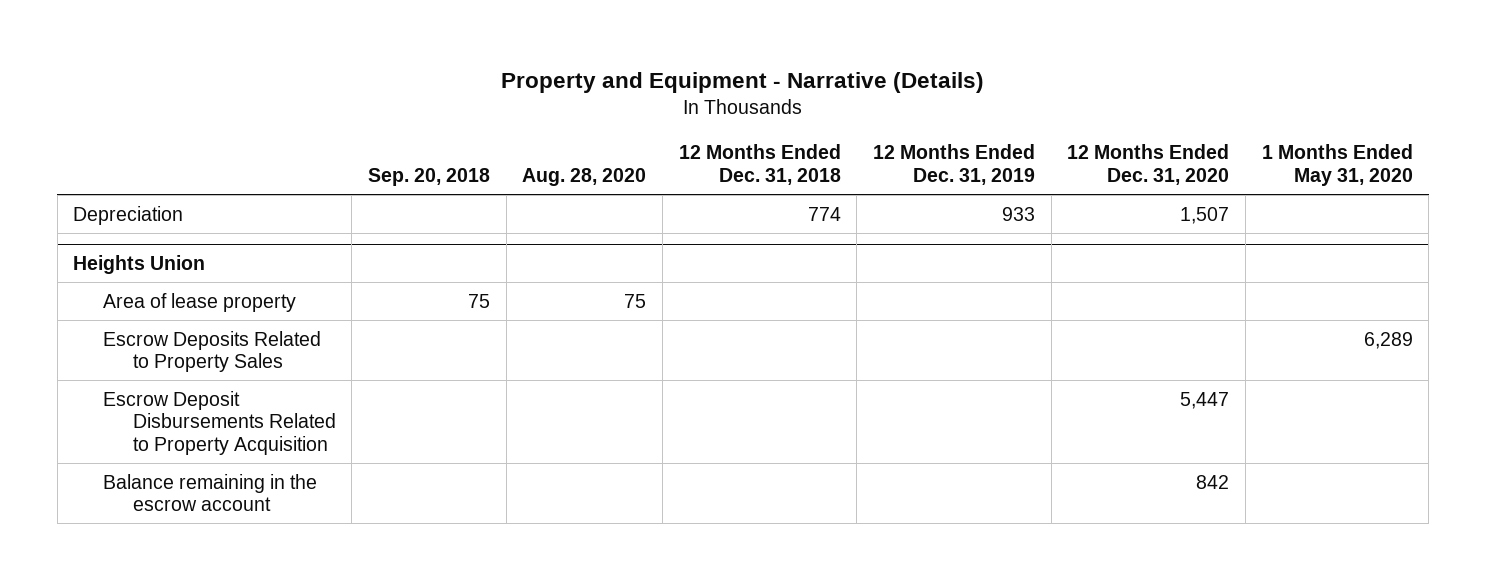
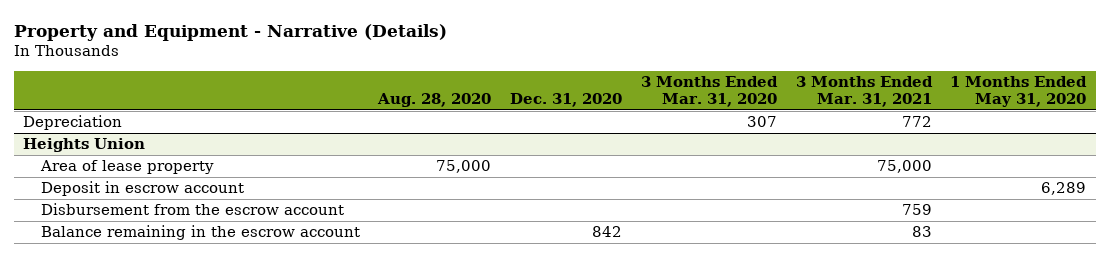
[368,168,491,187] Sep. 20, 2018 -> none
[678,144,841,186] 12 Months Ended Dec. 31, 2018 -> none
[873,144,1036,186] 12 Months Ended Dec. 31, 2019 -> none
[1067,144,1230,186] 12 Months Ended Dec. 31, 2020 -> none
none -> [510,93,623,108] Dec. 31, 2020
none -> [640,75,778,108] 3 Months Ended Mar. 31, 2020
none -> [795,75,933,108] 3 Months Ended Mar. 31, 2021
[624,293,647,308] 75 -> [436,160,492,174] 75,000
[103,330,322,373] Escrow Deposits Related to Property Sales -> [40,181,244,197] Deposit in escrow account
[103,390,336,456] Escrow Deposit Disbursements Related to Property Acquisition -> [40,203,344,216] Disbursement from the escrow account

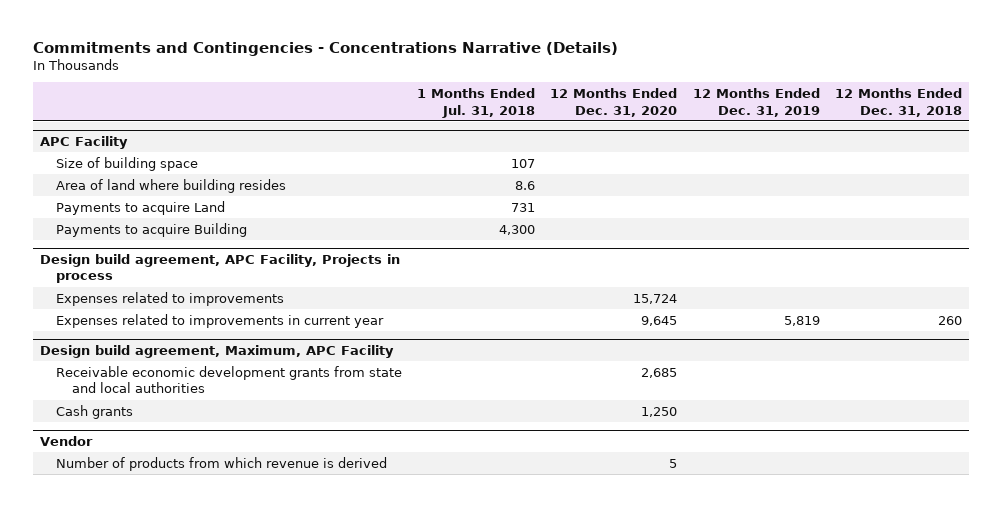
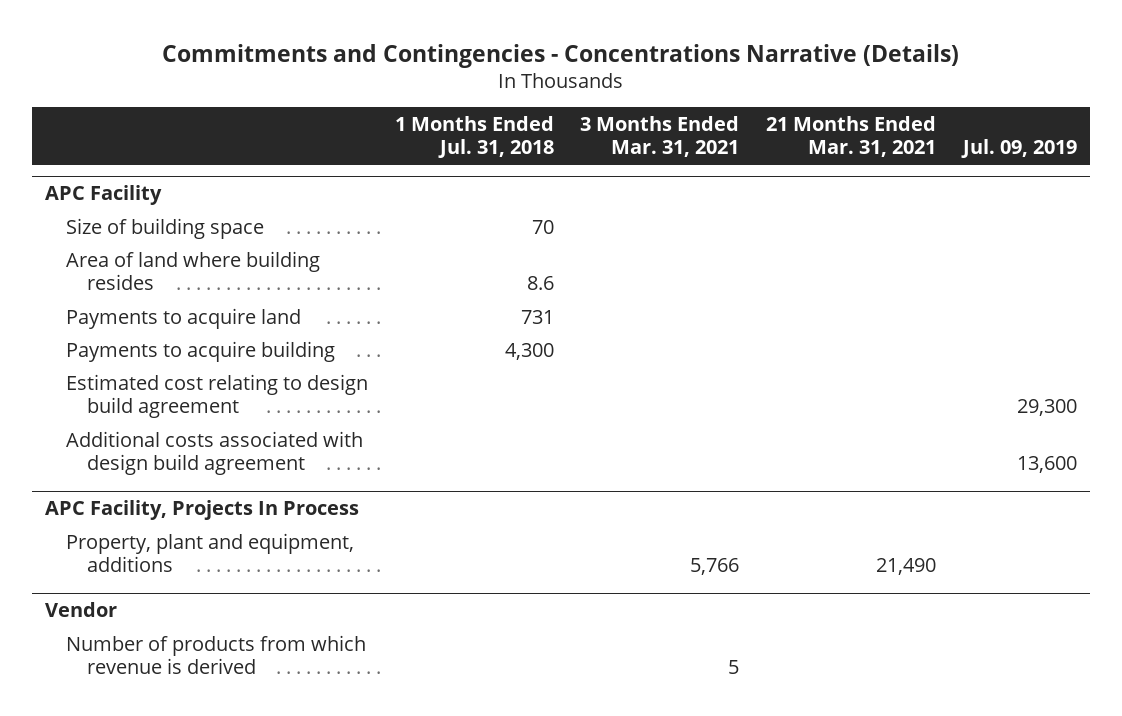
[550,88,678,117] 12 Months Ended Dec. 31, 2020 -> none
[692,88,820,117] 12 Months Ended Dec. 31, 2019 -> none
[834,88,962,117] 12 Months Ended Dec. 31, 2018 -> none
none -> [580,115,740,158] 3 Months Ended Mar. 31, 2021
none -> [766,115,937,158] 21 Months Ended Mar. 31, 2021
none -> [960,139,1077,159] Jul. 09, 2019
[511,158,536,168] 107 -> [531,219,554,234] 70
[56,291,285,306] Expenses related to improvements -> none
[40,344,395,358] Design build agreement, Maximum, APC Facility -> none
[56,365,403,394] Receivable economic development grants from state and local authorities -> none
[56,404,134,419] Cash grants -> none
[56,200,226,215] Payments to acquire Land -> [66,307,302,329] Payments to acquire land
[56,222,248,237] Payments to acquire Building -> [66,340,336,362] Payments to acquire building
none -> [66,373,369,418] Estimated cost relating to design build agreement
none -> [66,430,364,475] Additional costs associated with design build agreement
[40,253,401,284] Design build agreement, APC Facility, Projects in process -> [45,500,360,521] APC Facility, Projects In Process
[56,313,385,328] Expenses related to improvements in current year -> [66,532,355,572] Property, plant and equipment, additions

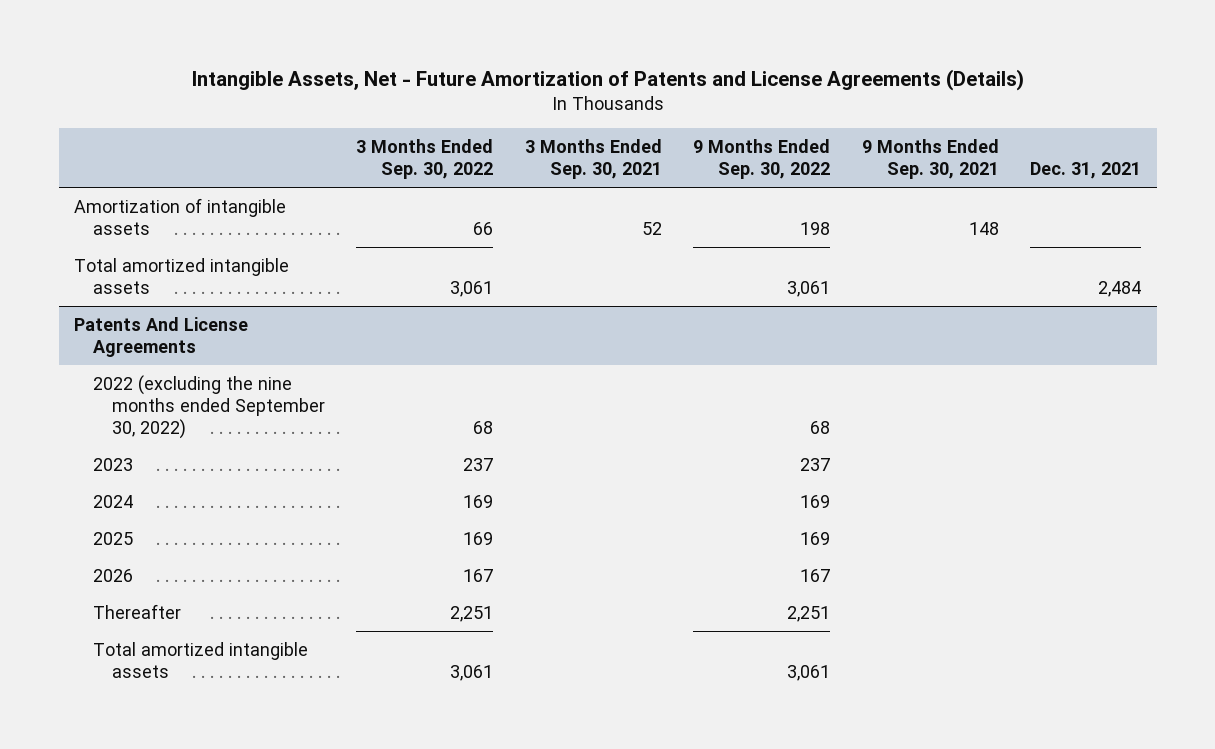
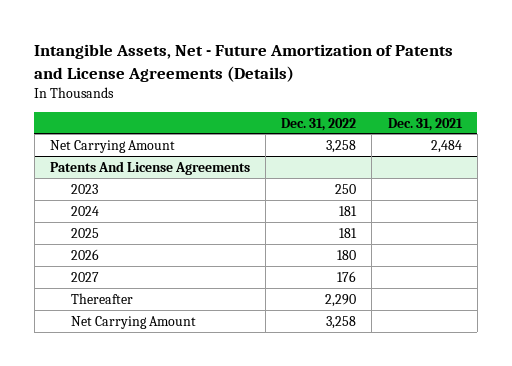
[356,138,494,180] 3 Months Ended Sep. 30, 2022 -> none
[524,138,662,180] 3 Months Ended Sep. 30, 2021 -> none
[693,138,831,180] 9 Months Ended Sep. 30, 2022 -> none
[861,138,999,180] 9 Months Ended Sep. 30, 2021 -> none
none -> [281,117,357,131] Dec. 31, 2022
[74,197,287,235] Amortization of intangible assets -> none
[74,257,290,294] Total amortized intangible assets -> [49,139,175,153] Net Carrying Amount
[92,374,325,440] 2022 (excluding the nine months ended September 30, 2022) -> none
none -> [70,271,99,282] 2027
[92,641,308,678] Total amortized intangible assets -> [70,315,196,329] Net Carrying Amount

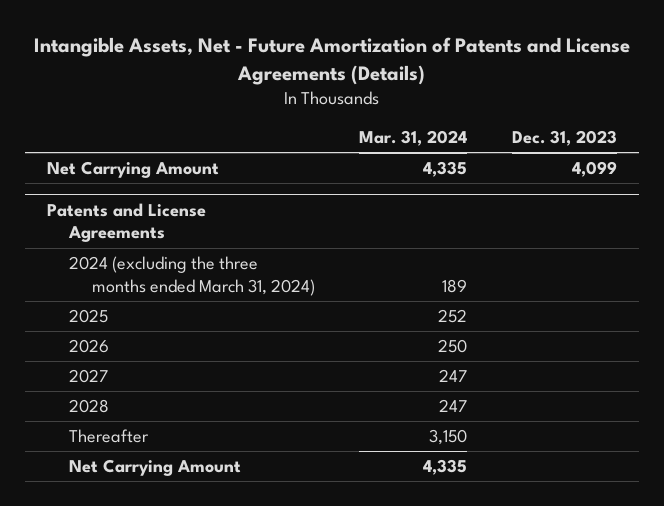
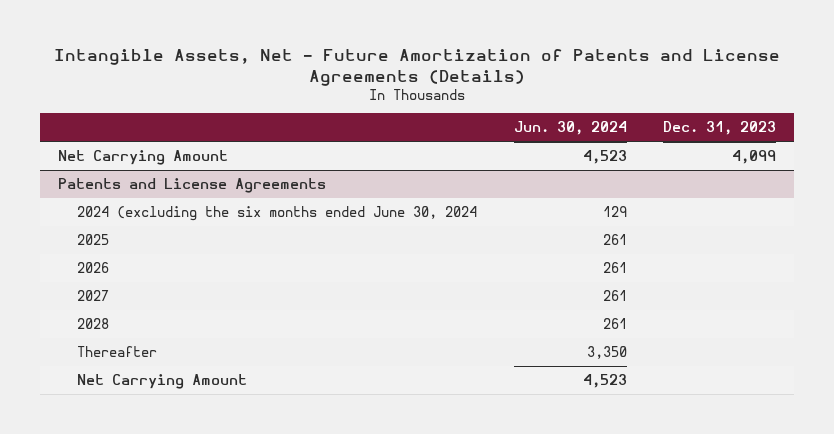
[359,129,468,146] Mar. 31, 2024 -> none
none -> [513,121,627,136] Jun. 30, 2024
[69,256,315,296] 2024 (excluding the three months ended March 31, 2024) -> [77,206,478,222] 2024 (excluding the six months ended June 30, 2024

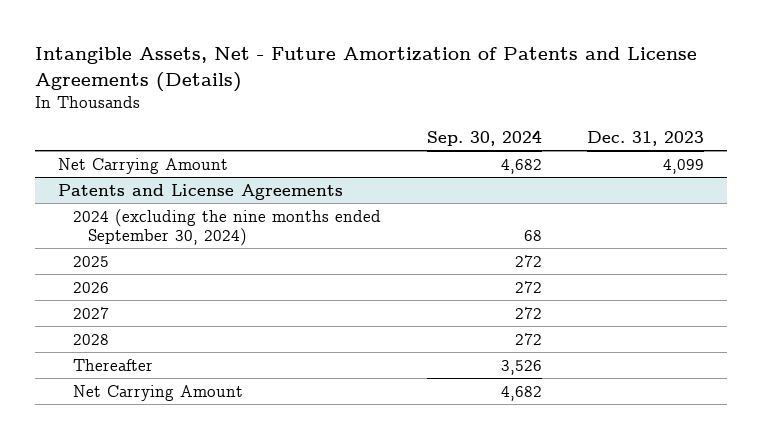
[513,121,627,136] Jun. 30, 2024 -> none
none -> [426,129,542,146] Sep. 30, 2024
[77,206,478,222] 2024 (excluding the six months ended June 30, 2024 -> [72,208,381,246] 2024 (excluding the nine months ended September 30, 2024)

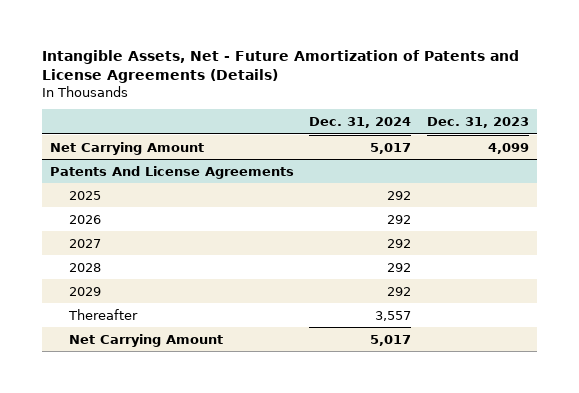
[426,129,542,146] Sep. 30, 2024 -> none
none -> [309,116,412,128] Dec. 31, 2024
[72,208,381,246] 2024 (excluding the nine months ended September 30, 2024) -> none
[57,183,343,200] Patents and License Agreements -> [49,165,294,179] Patents And License Agreements
none -> [69,286,102,296] 2029

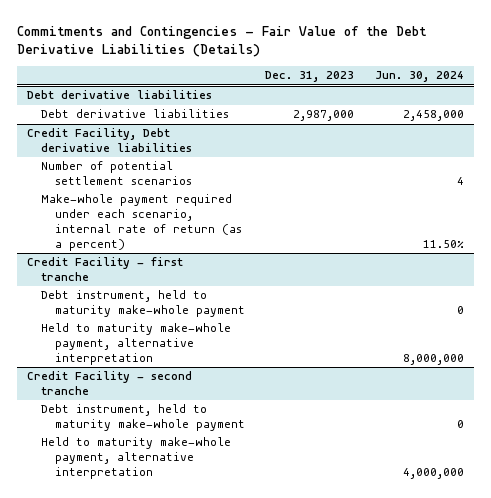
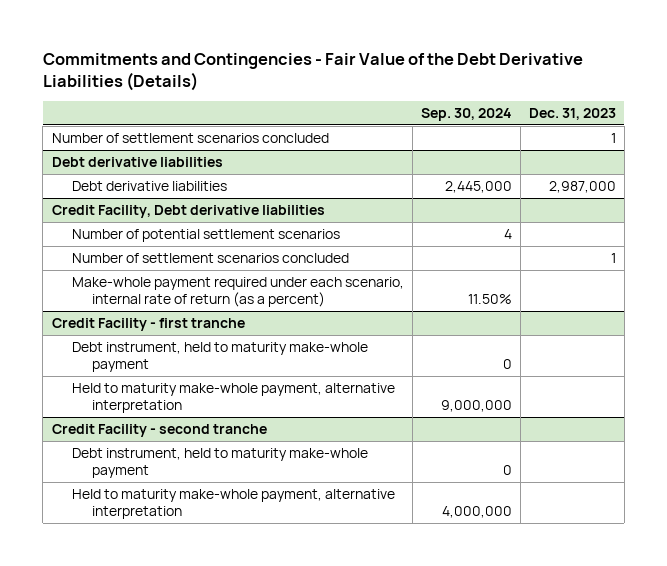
[374,71,464,83] Jun. 30, 2024 -> none
none -> [420,108,512,122] Sep. 30, 2024
none -> [51,132,329,143] Number of settlement scenarios concluded
none -> [71,252,349,263] Number of settlement scenarios concluded

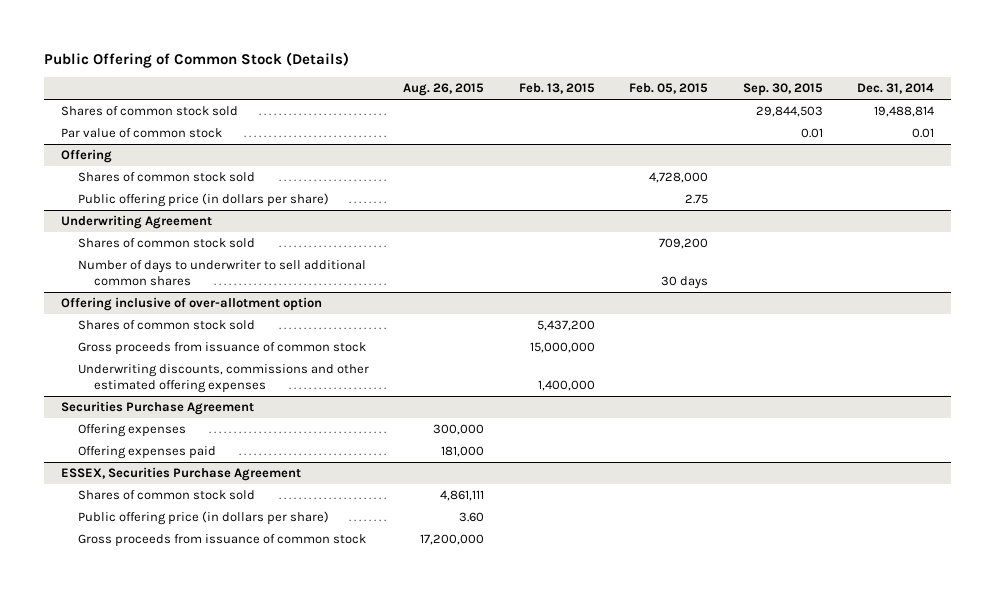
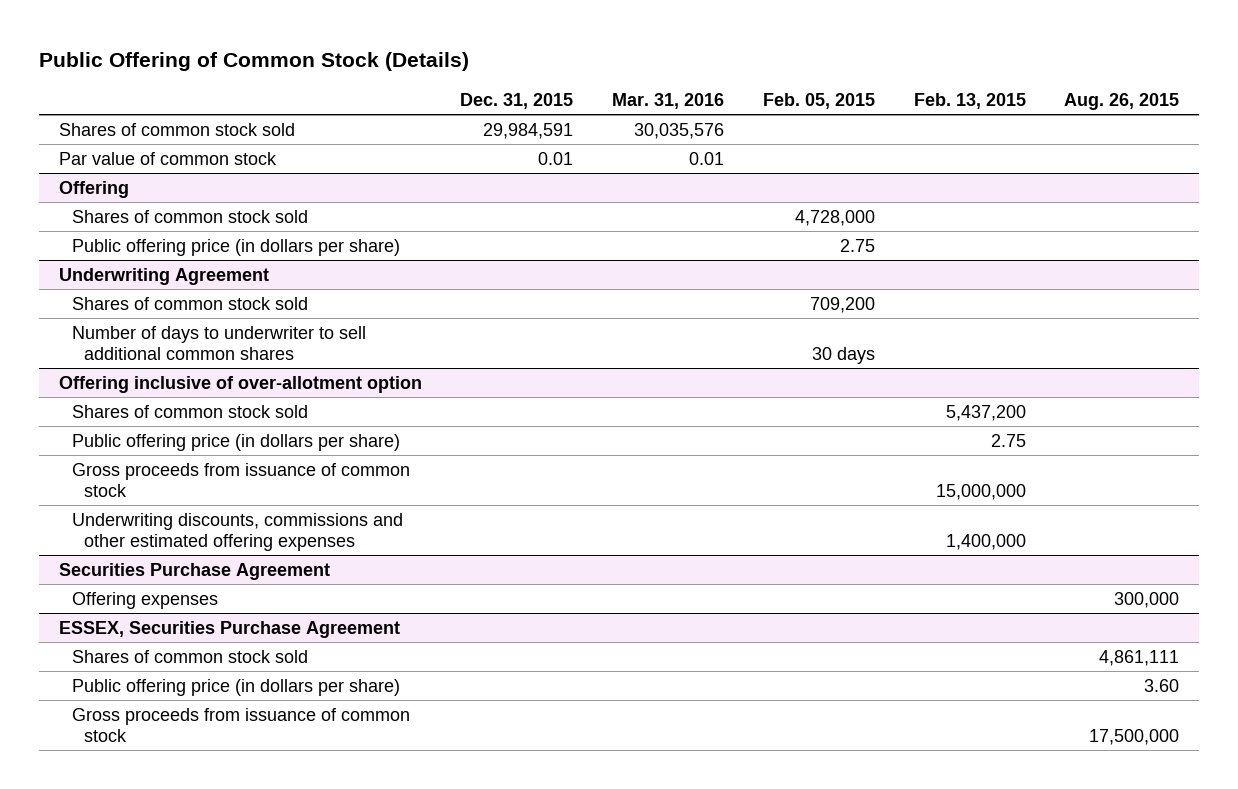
[742,83,823,97] Sep. 30, 2015 -> none
[857,83,935,95] Dec. 31, 2014 -> none
none -> [460,93,574,110] Dec. 31, 2015
none -> [612,93,725,110] Mar. 31, 2016
none -> [71,433,400,451] Public offering price (in dollars per share)
[77,446,216,460] Offering expenses paid -> none
[420,534,485,546] 17,200,000 -> [1089,728,1180,745] 17,500,000

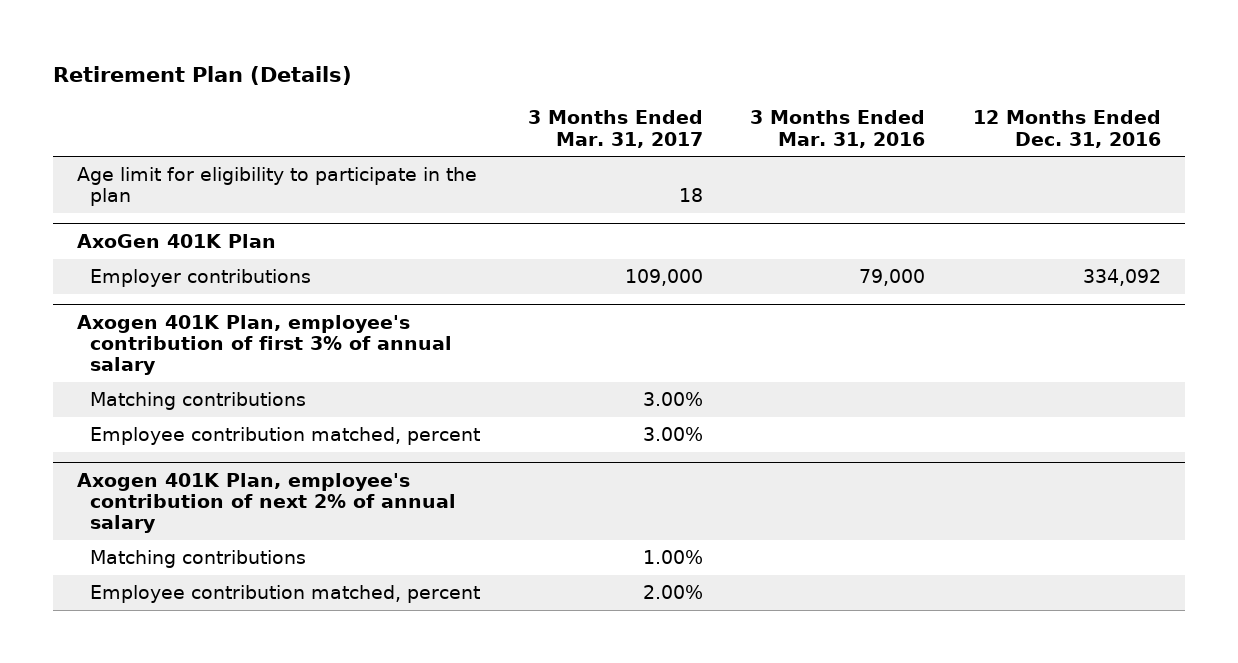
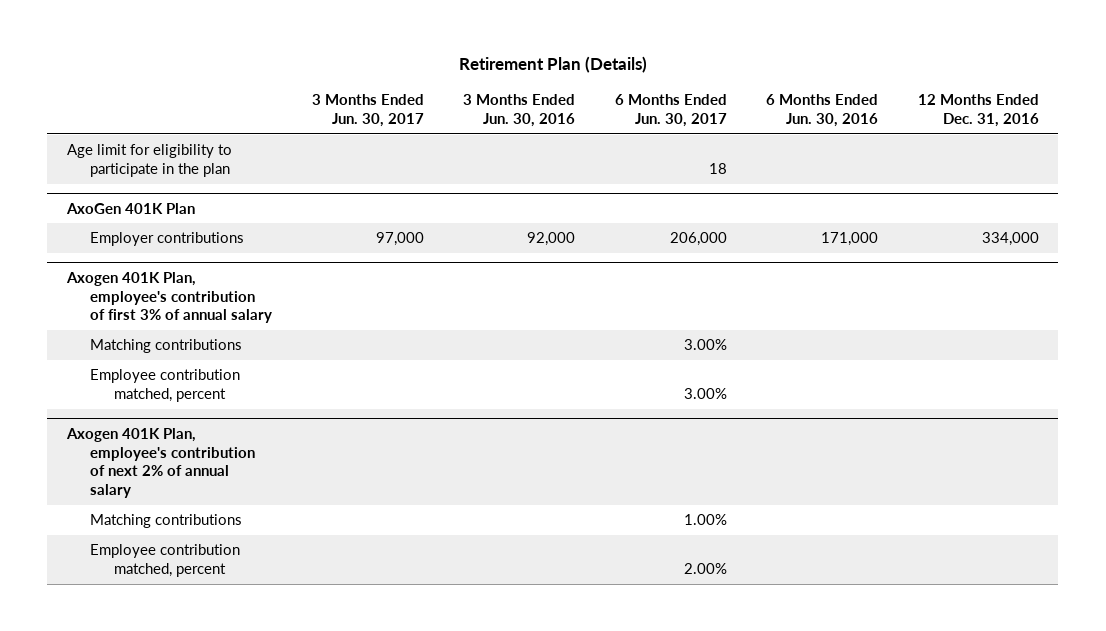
[527,110,703,148] 3 Months Ended Mar. 31, 2017 -> none
[750,110,926,148] 3 Months Ended Mar. 31, 2016 -> none
none -> [311,93,424,127] 3 Months Ended Jun. 30, 2017
none -> [463,93,576,127] 3 Months Ended Jun. 30, 2016
none -> [614,93,727,127] 6 Months Ended Jun. 30, 2017
none -> [766,93,879,127] 6 Months Ended Jun. 30, 2016
[1082,269,1161,287] 334,092 -> [981,232,1039,247] 334,000

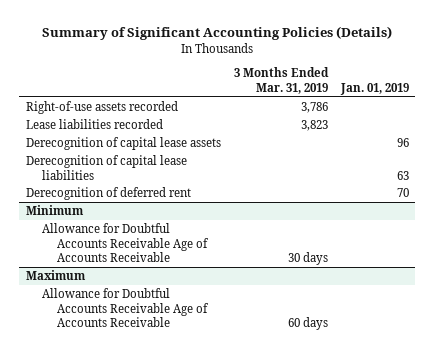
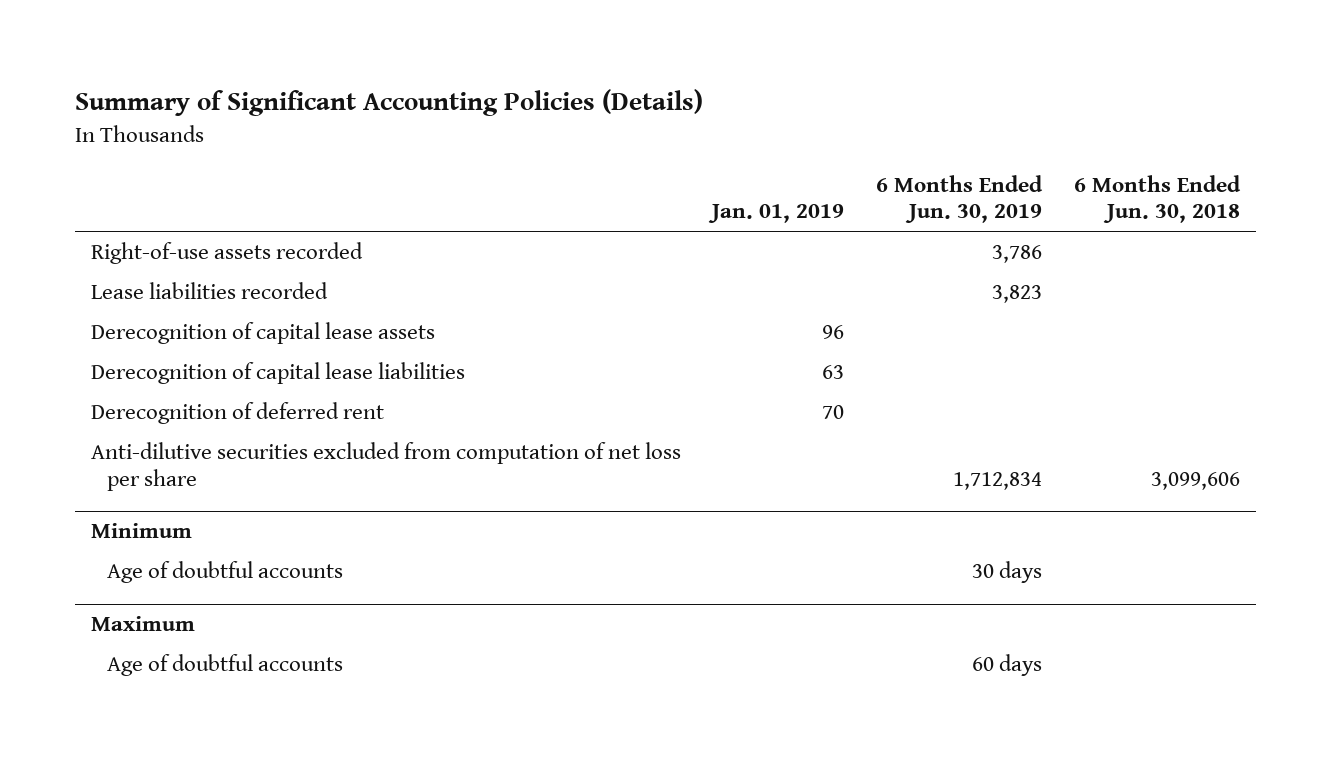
[233,67,329,94] 3 Months Ended Mar. 31, 2019 -> none
none -> [876,174,1044,224] 6 Months Ended Jun. 30, 2019
none -> [1074,174,1242,224] 6 Months Ended Jun. 30, 2018
none -> [90,441,681,491] Anti-dilutive securities excluded from computation of net loss per share
[41,222,210,263] Allowance for Doubtful Accounts Receivable Age of Accounts Receivable -> [107,560,344,583] Age of doubtful accounts
[41,287,210,328] Allowance for Doubtful Accounts Receivable Age of Accounts Receivable -> [107,653,344,676] Age of doubtful accounts

